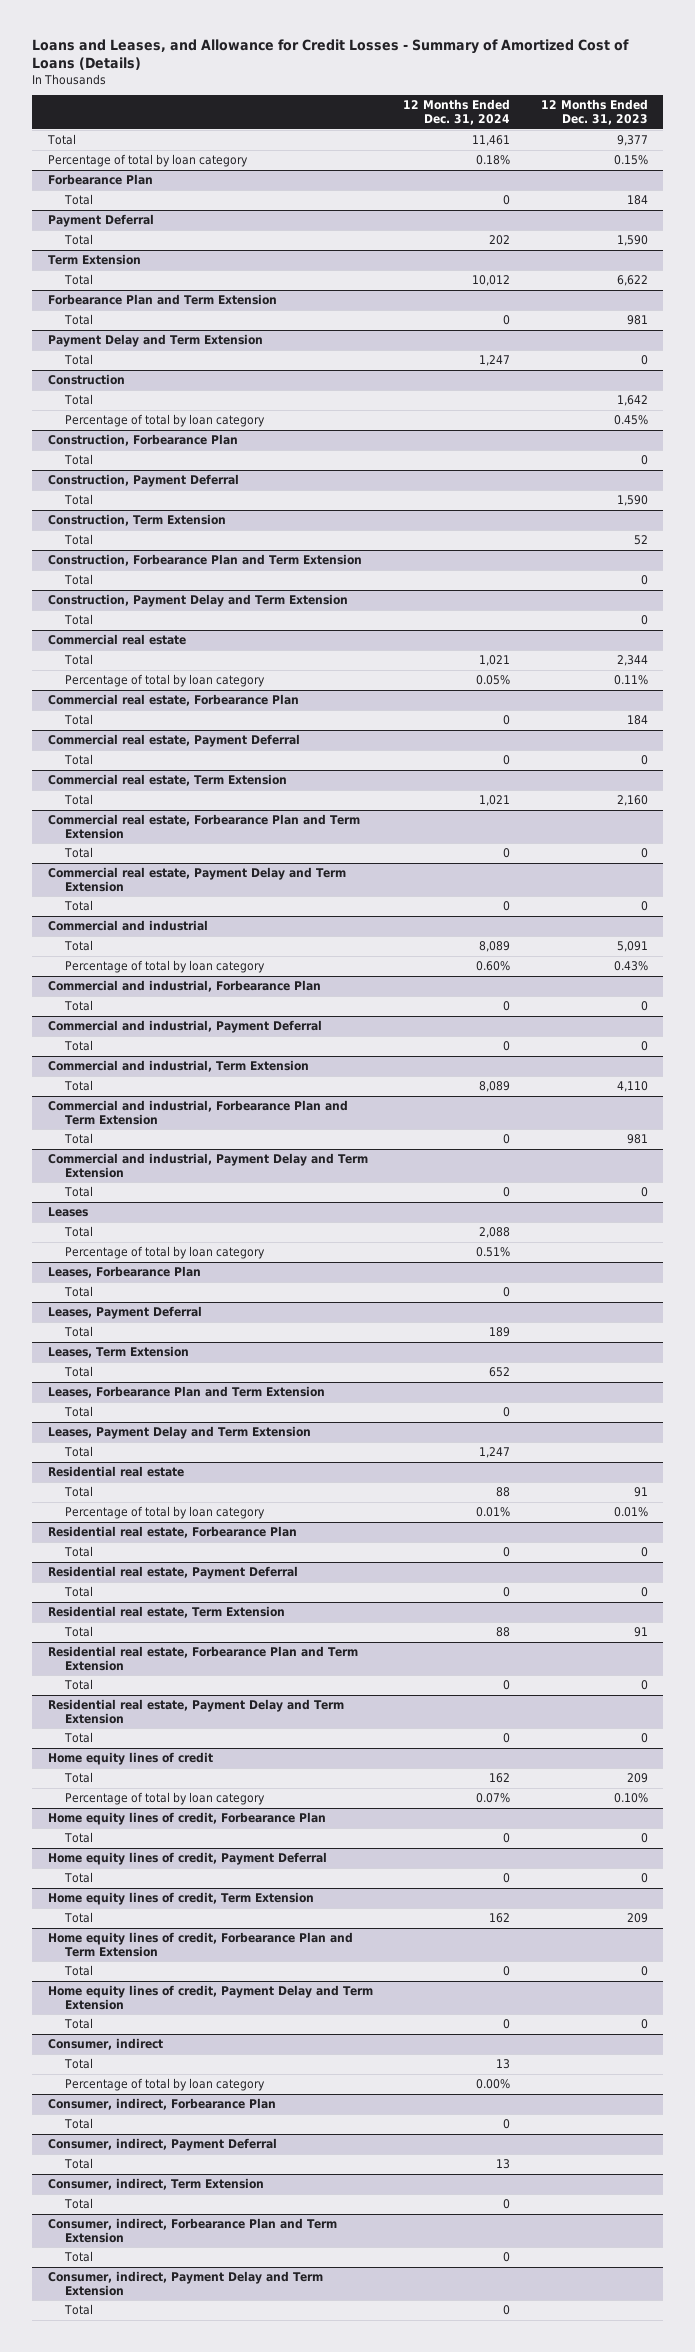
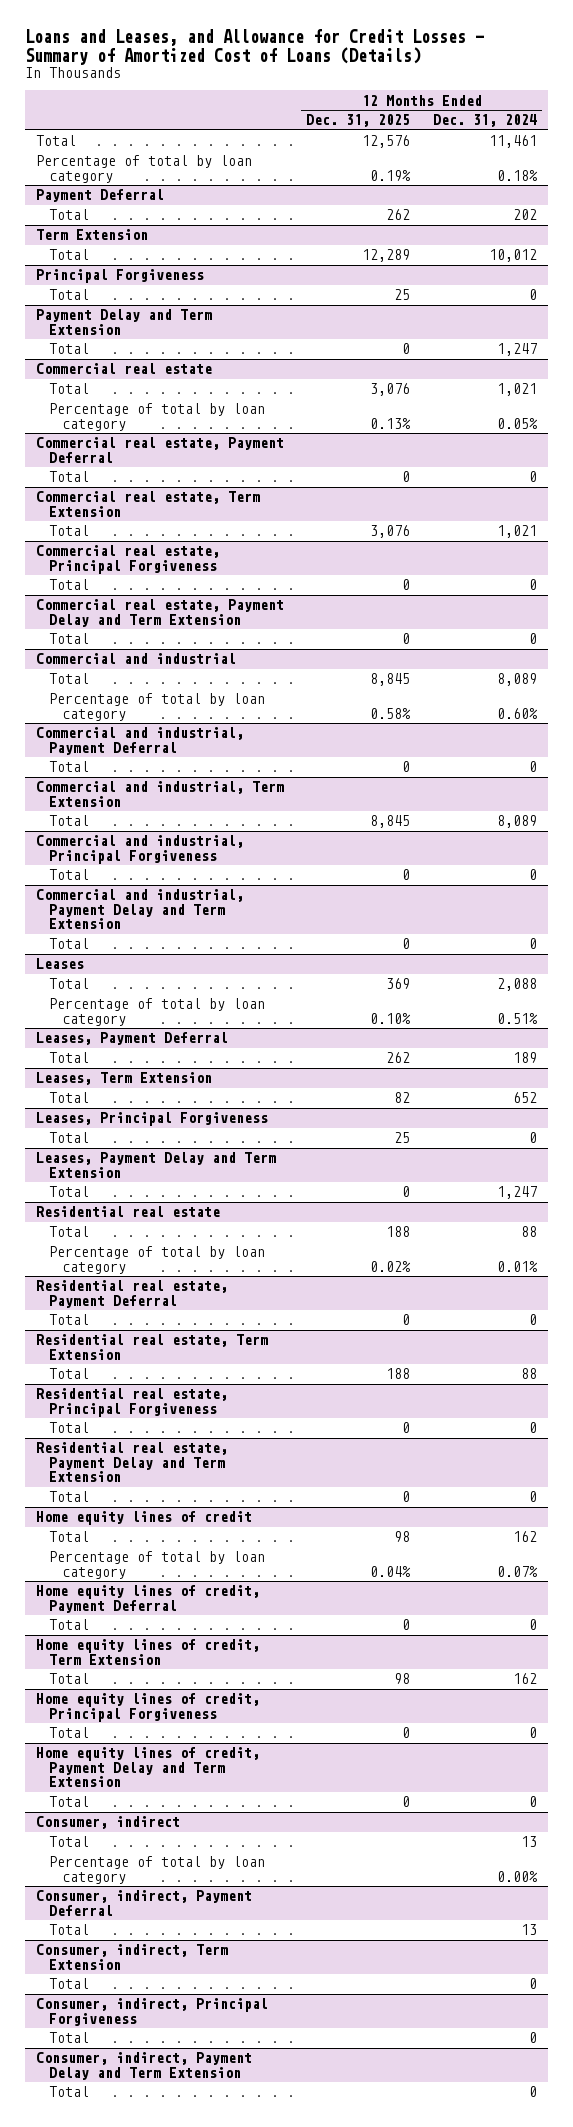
[540,99,648,125] 12 Months Ended Dec. 31, 2023 -> none
none -> [306,114,411,128] Dec. 31, 2025
[47,174,153,186] Forbearance Plan -> none
[64,194,94,206] Total -> none
[47,294,277,306] Forbearance Plan and Term Extension -> none
none -> [35,269,204,284] Principal Forgiveness
[47,374,125,386] Construction -> none
[64,394,94,406] Total -> none
[65,414,266,428] Percentage of total by loan category -> none
[47,434,238,447] Construction, Forbearance Plan -> none
[64,454,94,466] Total -> none
[47,474,239,488] Construction, Payment Deferral -> none
[64,494,94,506] Total -> none
[47,514,226,527] Construction, Term Extension -> none
[64,534,94,546] Total -> none
[47,554,362,567] Construction, Forbearance Plan and Term Extension -> none
[64,574,94,586] Total -> none
[47,594,348,608] Construction, Payment Delay and Term Extension -> none
[64,614,94,626] Total -> none
[47,694,299,707] Commercial real estate, Forbearance Plan -> none
[64,714,94,726] Total -> none
[47,814,360,839] Commercial real estate, Forbearance Plan and Term Extension -> none
none -> [35,545,220,574] Commercial real estate, Principal Forgiveness
[47,980,321,993] Commercial and industrial, Forbearance Plan -> none
[64,1000,94,1012] Total -> none
[47,1100,348,1125] Commercial and industrial, Forbearance Plan and Term Extension -> none
none -> [35,835,244,864] Commercial and industrial, Principal Forgiveness
[47,1266,201,1279] Leases, Forbearance Plan -> none
[64,1286,94,1298] Total -> none
[47,1386,325,1399] Leases, Forbearance Plan and Term Extension -> none
none -> [35,1112,268,1127] Leases, Principal Forgiveness
[47,1526,297,1539] Residential real estate, Forbearance Plan -> none
[64,1546,94,1558] Total -> none
[47,1646,358,1671] Residential real estate, Forbearance Plan and Term Extension -> none
none -> [35,1388,228,1417] Residential real estate, Principal Forgiveness
[47,1812,326,1826] Home equity lines of credit, Forbearance Plan -> none
[64,1832,94,1844] Total -> none
[47,1932,353,1957] Home equity lines of credit, Forbearance Plan and Term Extension -> none
none -> [35,1693,260,1722] Home equity lines of credit, Principal Forgiveness
[47,2098,276,2111] Consumer, indirect, Forbearance Plan -> none
[64,2118,94,2130] Total -> none
[47,2218,337,2243] Consumer, indirect, Forbearance Plan and Term Extension -> none
none -> [35,1998,268,2026] Consumer, indirect, Principal Forgiveness

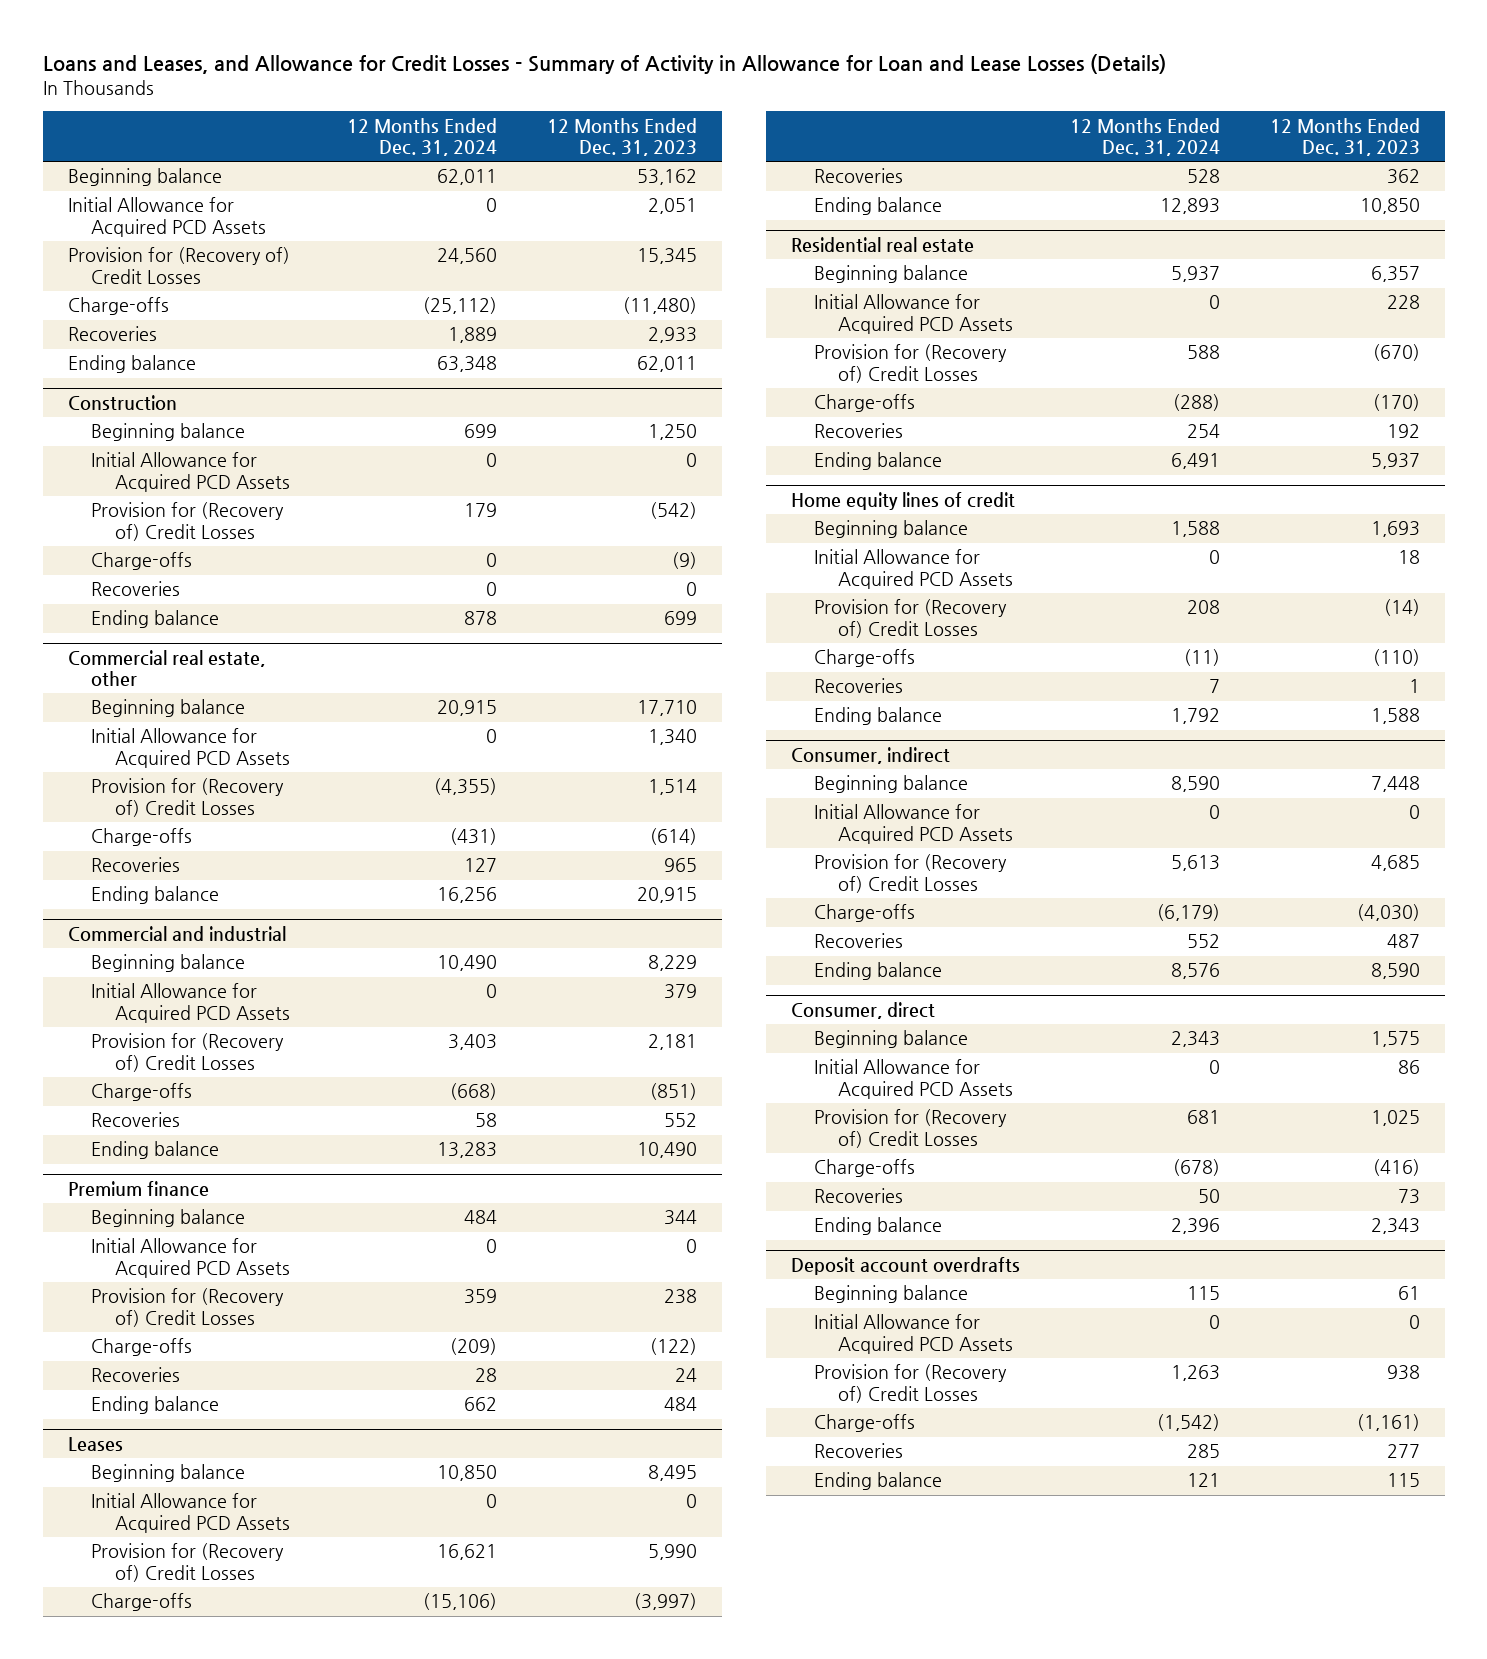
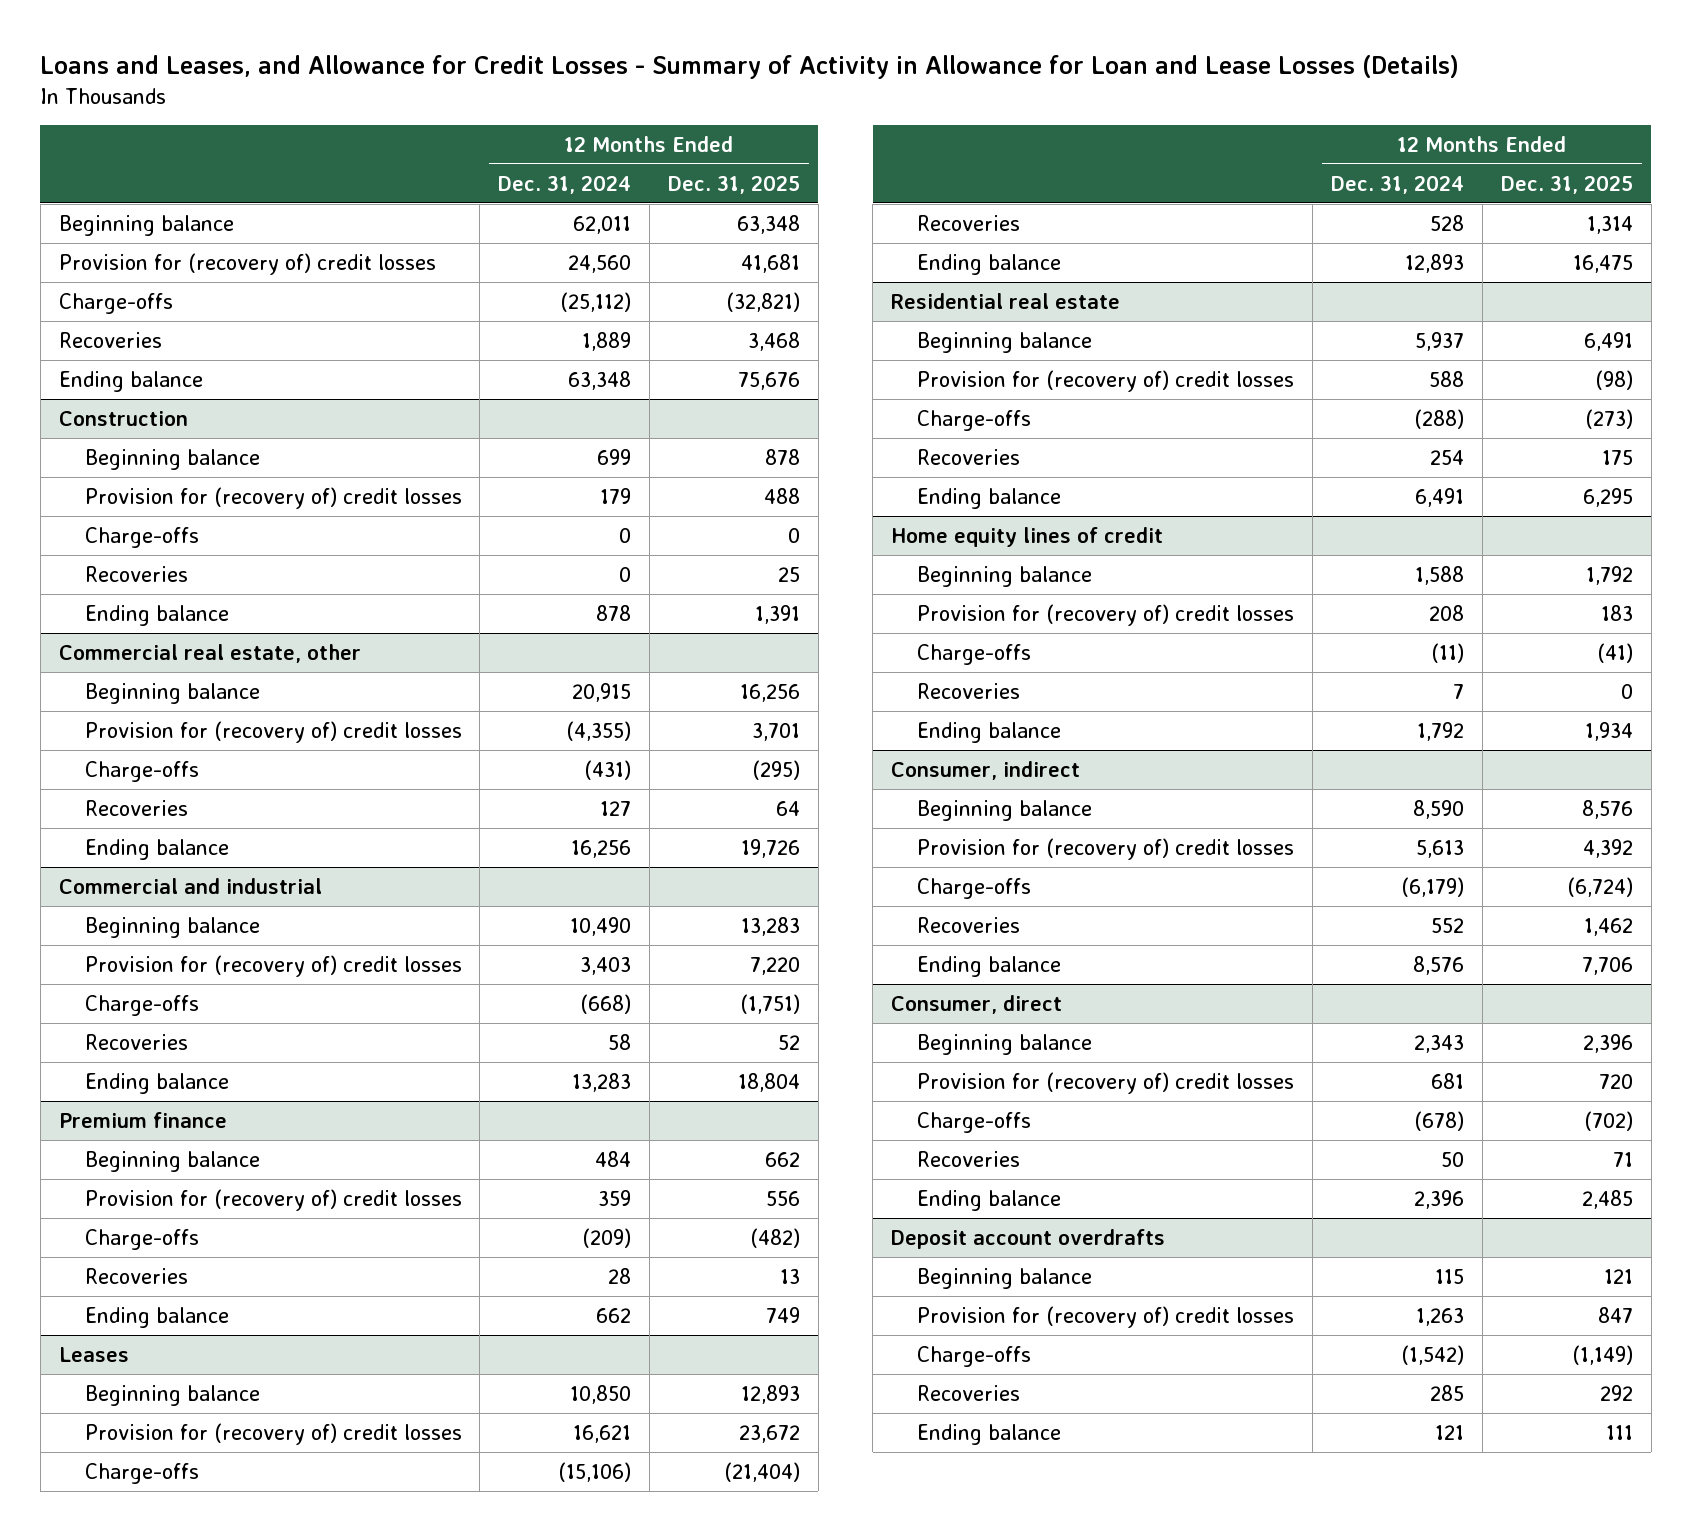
[546,117,697,156] 12 Months Ended Dec. 31, 2023 -> none
none -> [667,174,800,194] Dec. 31, 2025
[67,197,267,237] Initial Allowance for Acquired PCD Assets -> none
[67,247,290,284] Provision for (Recovery of) Credit Losses -> [58,252,436,275] Provision for (recovery of) credit losses
[91,452,290,492] Initial Allowance for Acquired PCD Assets -> none
[91,502,285,541] Provision for (Recovery of) Credit Losses -> [84,486,462,509] Provision for (recovery of) credit losses
[91,728,290,768] Initial Allowance for Acquired PCD Assets -> none
[91,778,285,817] Provision for (Recovery of) Credit Losses -> [84,720,462,743] Provision for (recovery of) credit losses
[91,983,290,1023] Initial Allowance for Acquired PCD Assets -> none
[91,1033,285,1072] Provision for (Recovery of) Credit Losses -> [84,954,462,977] Provision for (recovery of) credit losses
[91,1238,290,1278] Initial Allowance for Acquired PCD Assets -> none
[91,1288,285,1327] Provision for (Recovery of) Credit Losses -> [84,1188,462,1211] Provision for (recovery of) credit losses
[91,1493,290,1533] Initial Allowance for Acquired PCD Assets -> none
[91,1543,285,1582] Provision for (Recovery of) Credit Losses -> [84,1422,462,1445] Provision for (recovery of) credit losses
[814,294,1013,334] Initial Allowance for Acquired PCD Assets -> none
[814,344,1008,383] Provision for (Recovery of) Credit Losses -> [917,369,1295,392] Provision for (recovery of) credit losses
[814,549,1013,589] Initial Allowance for Acquired PCD Assets -> none
[814,599,1008,638] Provision for (Recovery of) Credit Losses -> [917,603,1295,626] Provision for (recovery of) credit losses
[814,804,1013,844] Initial Allowance for Acquired PCD Assets -> none
[814,854,1008,893] Provision for (Recovery of) Credit Losses -> [917,837,1295,860] Provision for (recovery of) credit losses
[814,1059,1013,1099] Initial Allowance for Acquired PCD Assets -> none
[814,1109,1008,1148] Provision for (Recovery of) Credit Losses -> [917,1071,1295,1094] Provision for (recovery of) credit losses
[814,1314,1013,1354] Initial Allowance for Acquired PCD Assets -> none
[814,1364,1008,1403] Provision for (Recovery of) Credit Losses -> [917,1305,1295,1328] Provision for (recovery of) credit losses

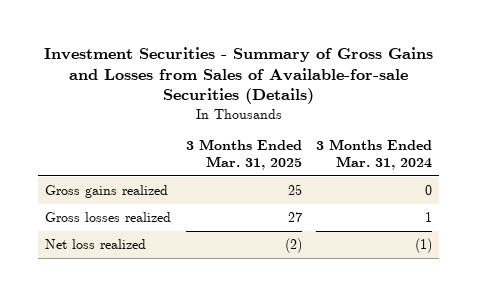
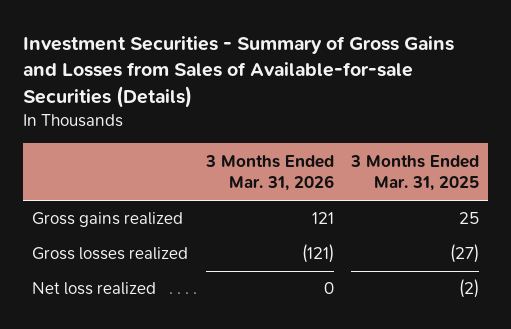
[316,138,433,171] 3 Months Ended Mar. 31, 2024 -> none
none -> [204,154,334,192] 3 Months Ended Mar. 31, 2026
[287,211,302,222] 27 -> [450,244,480,264] (27)

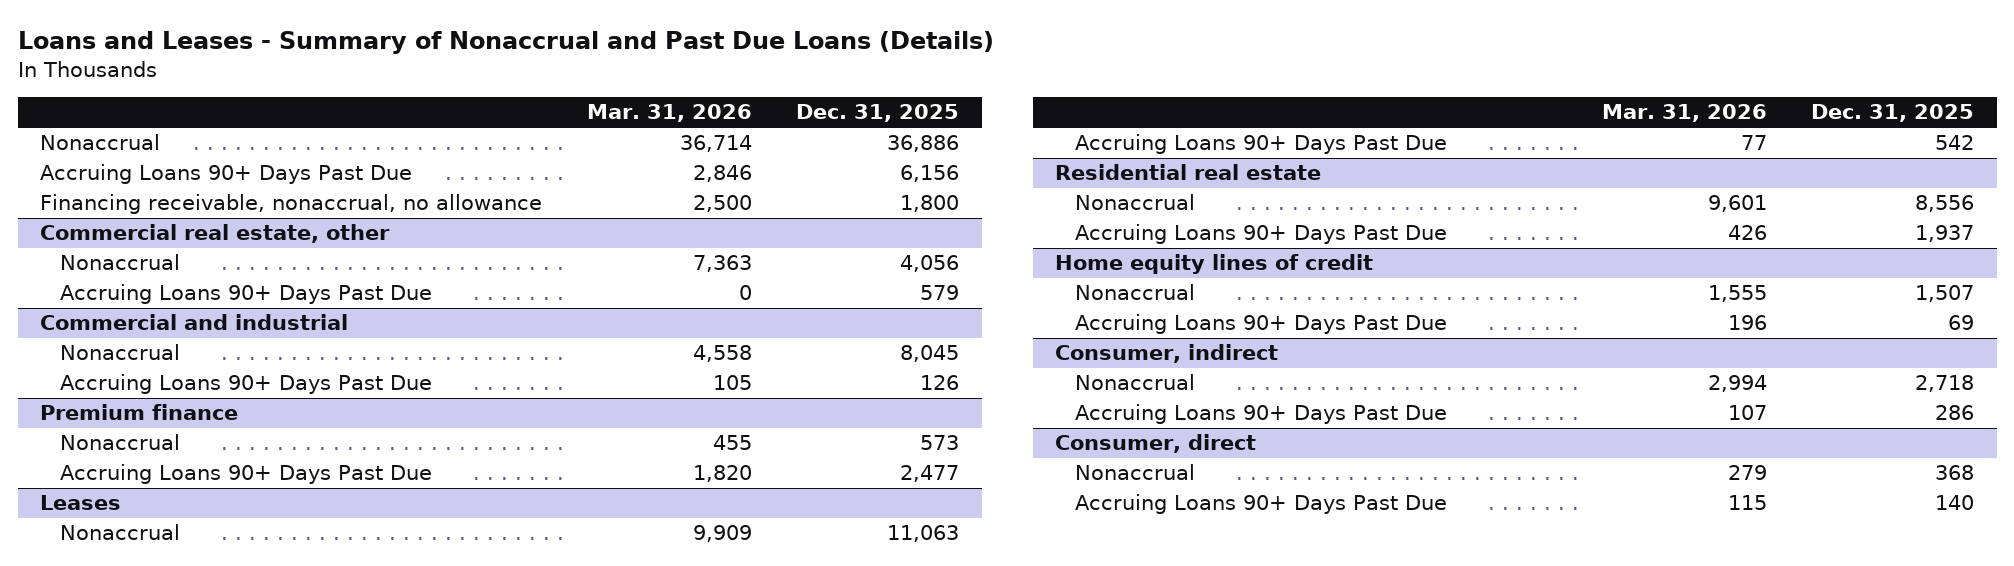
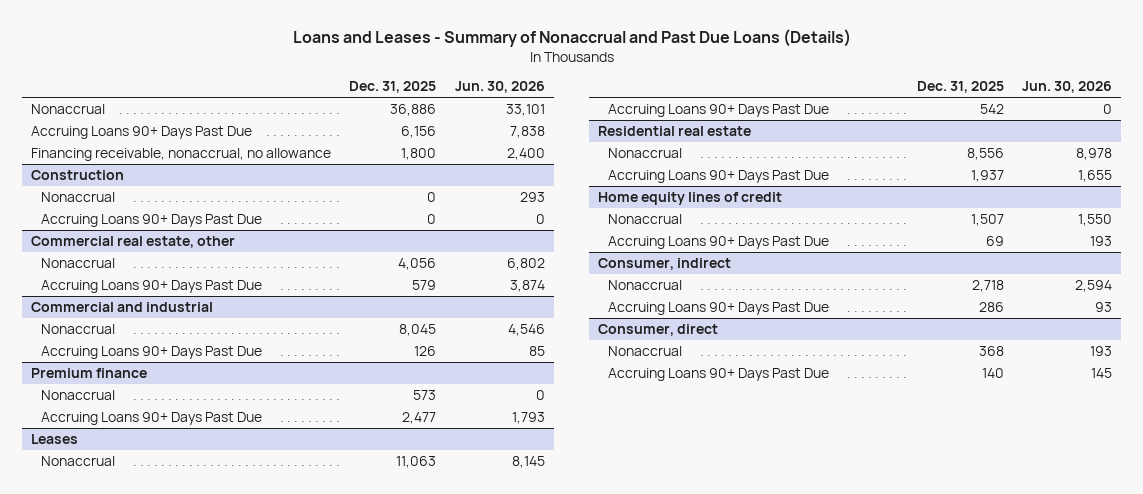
[586,104,752,123] Mar. 31, 2026 -> none
none -> [455,81,546,94] Jun. 30, 2026
none -> [30,169,124,180] Construction
none -> [41,191,116,202] Nonaccrual
none -> [41,213,263,227] Accruing Loans 90+ Days Past Due

